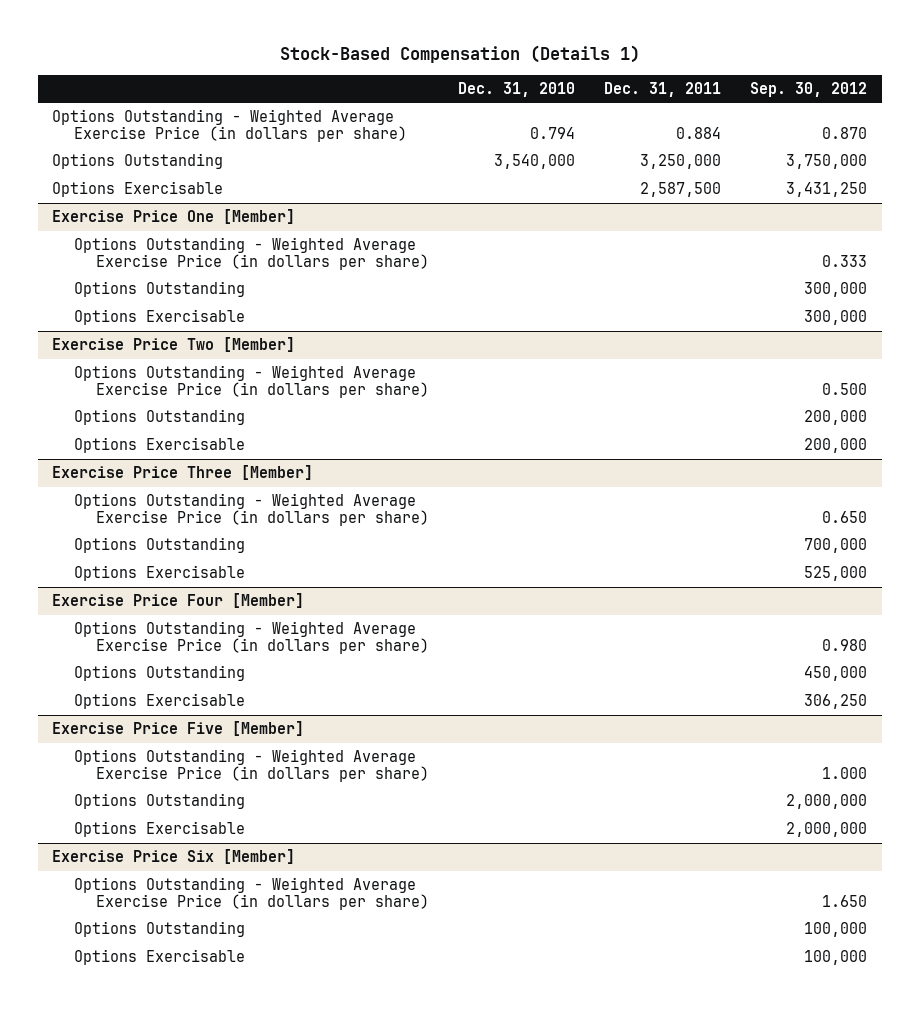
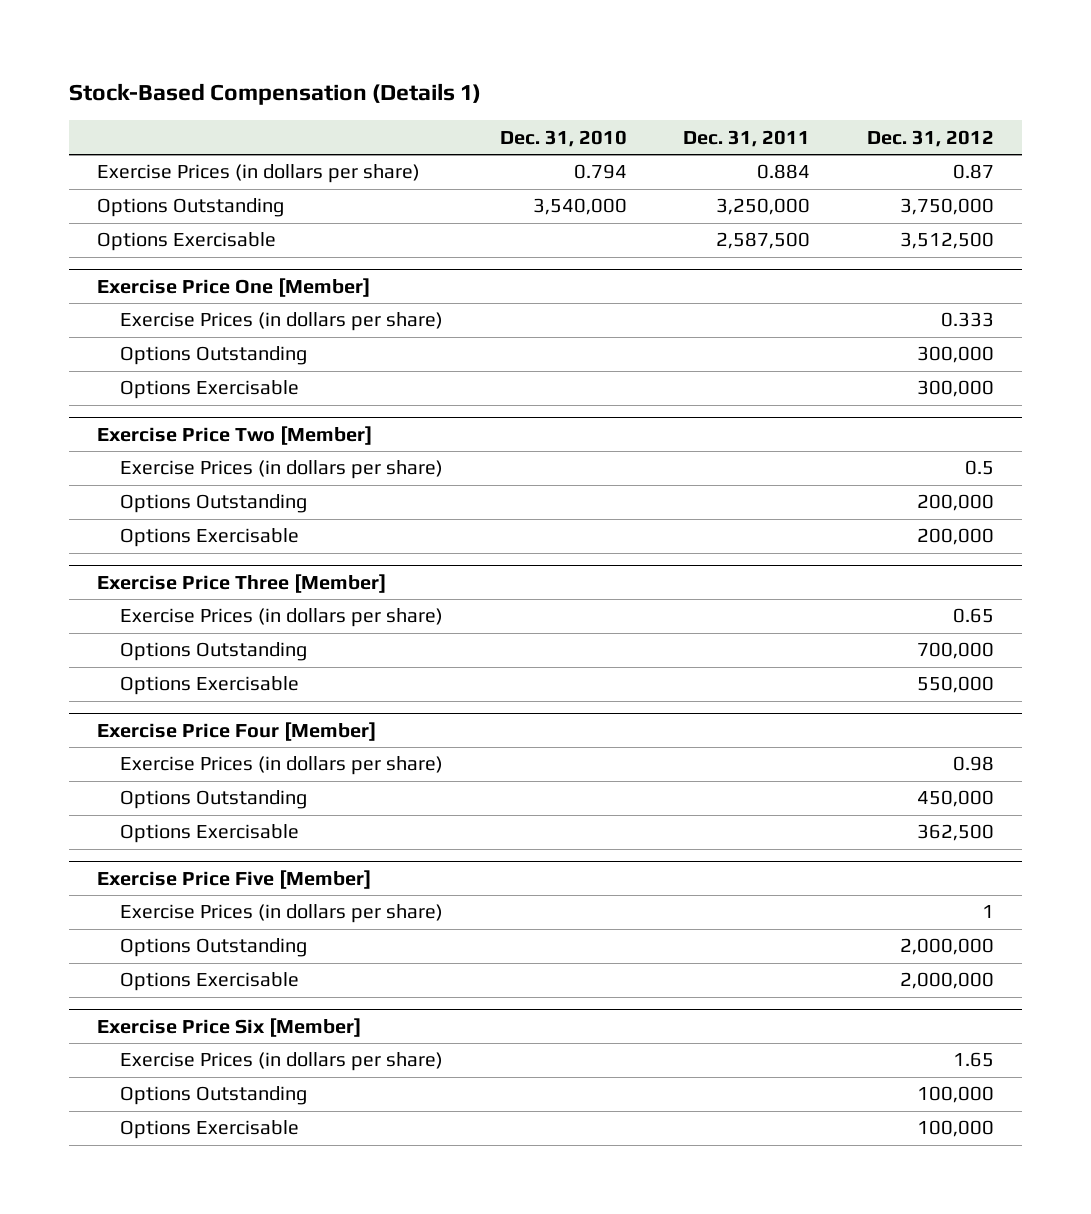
[750,81,868,97] Sep. 30, 2012 -> none
none -> [866,129,994,147] Dec. 31, 2012
[52,109,408,142] Options Outstanding - Weighted Average Exercise Price (in dollars per share) -> [97,164,421,184] Exercise Prices (in dollars per share)
[74,237,429,270] Options Outstanding - Weighted Average Exercise Price (in dollars per share) -> [120,312,444,332] Exercise Prices (in dollars per share)
[74,365,429,398] Options Outstanding - Weighted Average Exercise Price (in dollars per share) -> [120,460,444,480] Exercise Prices (in dollars per share)
[74,493,429,526] Options Outstanding - Weighted Average Exercise Price (in dollars per share) -> [120,608,444,628] Exercise Prices (in dollars per share)
[74,621,429,654] Options Outstanding - Weighted Average Exercise Price (in dollars per share) -> [120,756,444,776] Exercise Prices (in dollars per share)
[74,749,429,782] Options Outstanding - Weighted Average Exercise Price (in dollars per share) -> [120,904,444,924] Exercise Prices (in dollars per share)
[74,877,429,910] Options Outstanding - Weighted Average Exercise Price (in dollars per share) -> [120,1052,444,1072] Exercise Prices (in dollars per share)

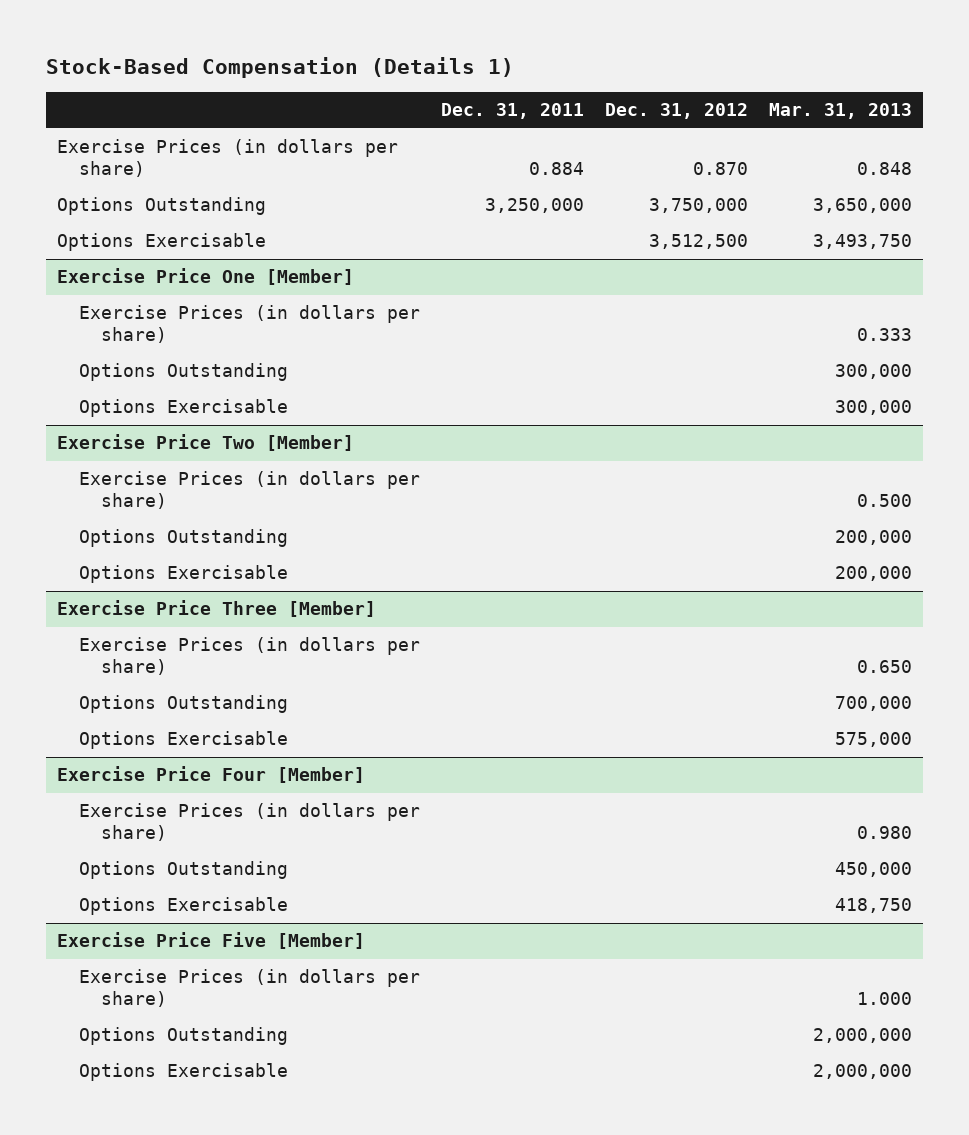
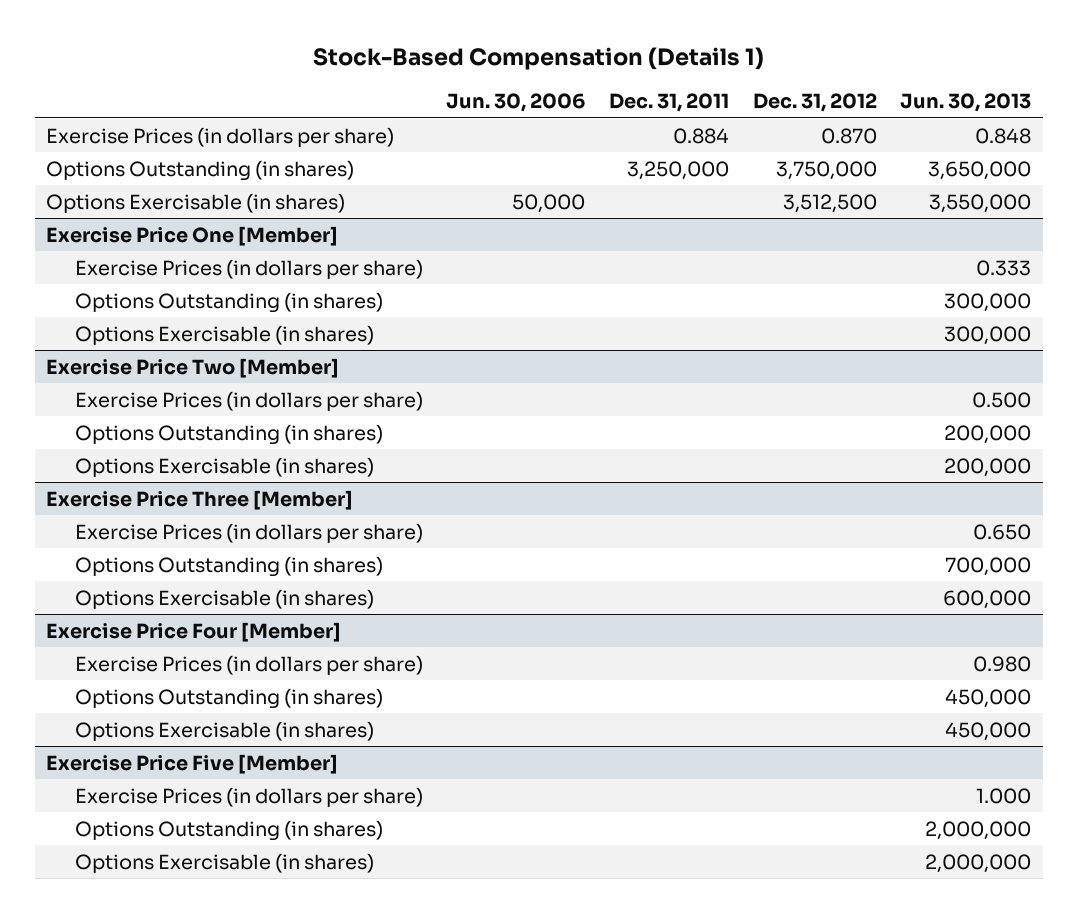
[769,103,913,120] Mar. 31, 2013 -> none
none -> [446,93,586,113] Jun. 30, 2006
none -> [900,93,1032,113] Jun. 30, 2013
[56,197,266,216] Options Outstanding -> [46,159,355,181] Options Outstanding (in shares)
[56,233,266,252] Options Exercisable -> [46,192,346,213] Options Exercisable (in shares)
[79,363,289,382] Options Outstanding -> [74,291,383,313] Options Outstanding (in shares)
[79,399,289,418] Options Exercisable -> [74,324,374,345] Options Exercisable (in shares)
[79,529,289,548] Options Outstanding -> [74,423,383,445] Options Outstanding (in shares)
[79,565,289,584] Options Exercisable -> [74,456,374,477] Options Exercisable (in shares)
[79,695,289,714] Options Outstanding -> [74,555,383,577] Options Outstanding (in shares)
[79,731,289,750] Options Exercisable -> [74,588,374,609] Options Exercisable (in shares)
[79,861,289,880] Options Outstanding -> [74,687,383,709] Options Outstanding (in shares)
[79,897,289,916] Options Exercisable -> [74,720,374,741] Options Exercisable (in shares)
[79,1027,289,1046] Options Outstanding -> [74,819,383,841] Options Outstanding (in shares)
[79,1063,289,1082] Options Exercisable -> [74,852,374,873] Options Exercisable (in shares)

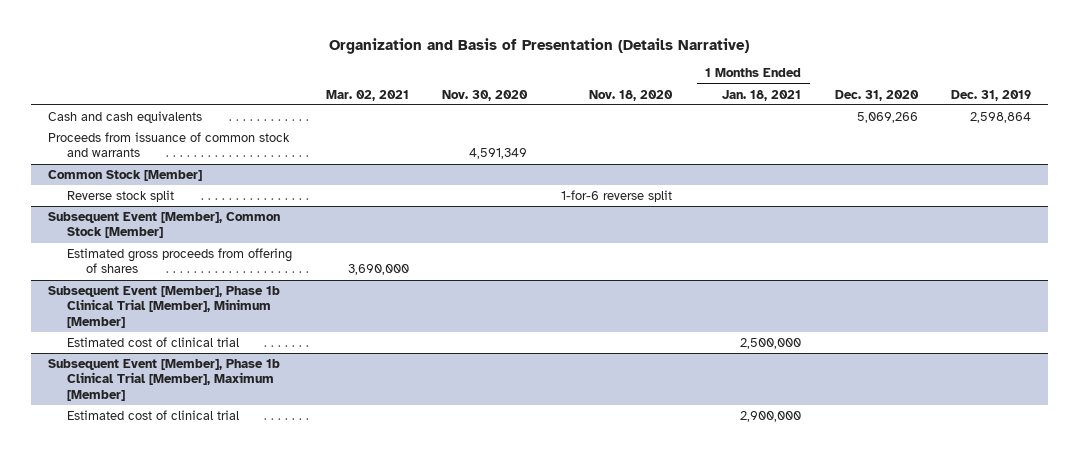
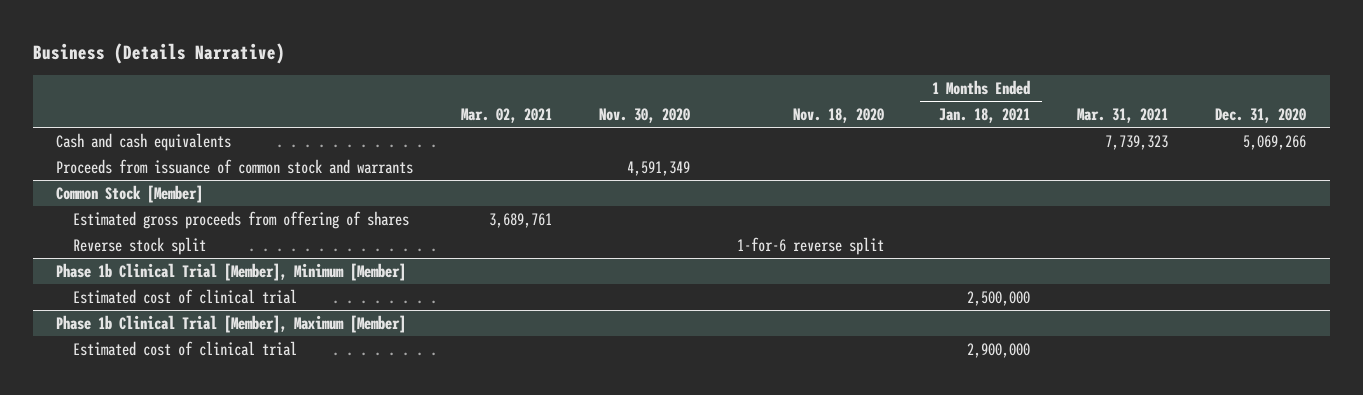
[329,38,750,55] Organization and Basis of Presentation (Details Narrative) -> [32,42,285,64] Business (Details Narrative)
[951,89,1032,101] Dec. 31, 2019 -> none
none -> [1077,108,1169,124] Mar. 31, 2021
none -> [72,210,409,229] Estimated gross proceeds from offering of shares
[47,211,280,239] Subsequent Event [Member], Common Stock [Member] -> none
[66,247,292,274] Estimated gross proceeds from offering of shares -> none
[47,285,280,328] Subsequent Event [Member], Phase 1b Clinical Trial [Member], Minimum [Member] -> [56,262,407,281] Phase 1b Clinical Trial [Member], Minimum [Member]
[47,358,280,401] Subsequent Event [Member], Phase 1b Clinical Trial [Member], Maximum [Member] -> [56,314,407,333] Phase 1b Clinical Trial [Member], Maximum [Member]

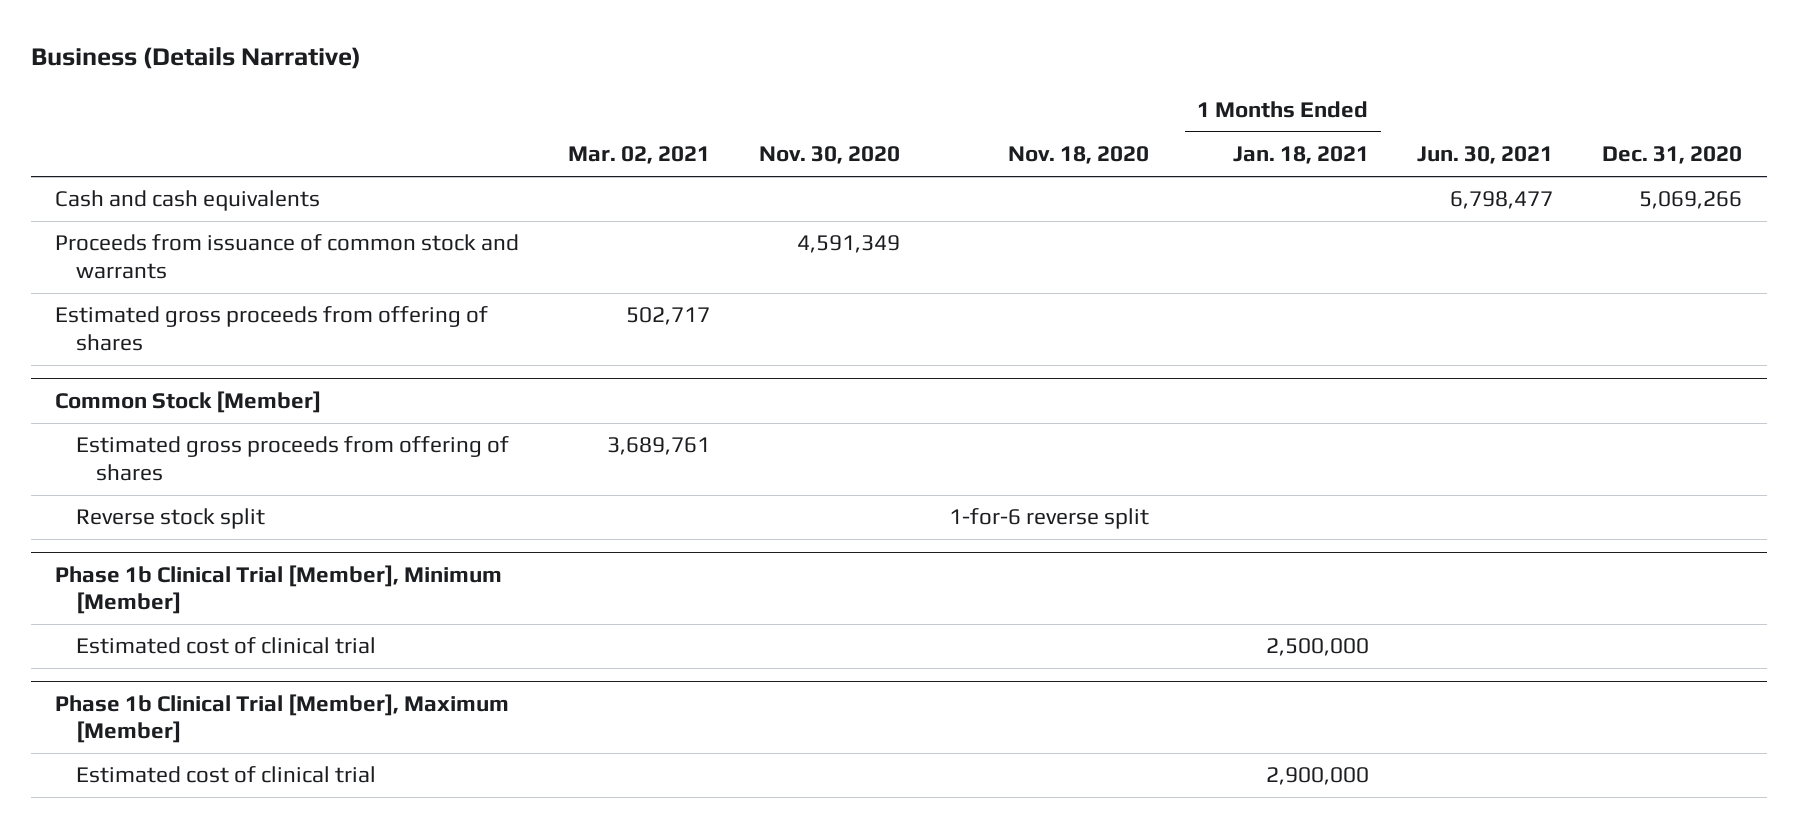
[1077,108,1169,124] Mar. 31, 2021 -> none
none -> [1417,146,1554,165] Jun. 30, 2021
none -> [55,306,489,351] Estimated gross proceeds from offering of shares

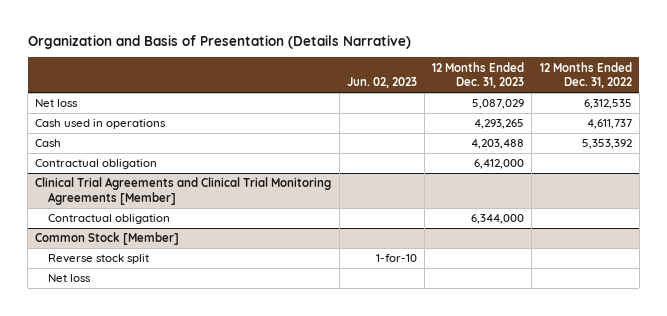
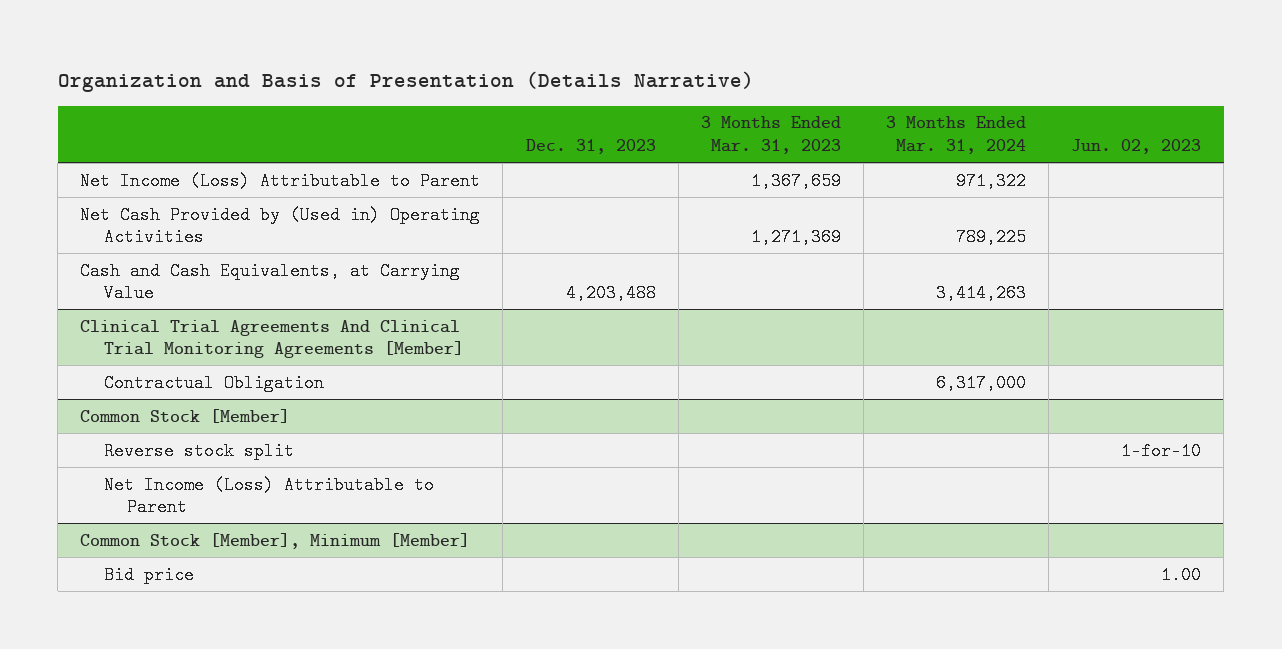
[432,61,525,89] 12 Months Ended Dec. 31, 2023 -> none
[539,61,632,89] 12 Months Ended Dec. 31, 2022 -> none
none -> [525,139,656,155] Dec. 31, 2023
none -> [700,116,841,155] 3 Months Ended Mar. 31, 2023
none -> [886,116,1027,155] 3 Months Ended Mar. 31, 2024
[35,159,158,170] Contractual obligation -> none
[35,99,79,108] Net loss -> [80,171,481,190] Net Income (Loss) Attributable to Parent
[35,119,167,130] Cash used in operations -> [80,205,481,247] Net Cash Provided by (Used in) Operating Activities
[35,139,62,148] Cash -> [80,261,461,303] Cash and Cash Equivalents, at Carrying Value
[35,177,332,205] Clinical Trial Agreements and Clinical Trial Monitoring Agreements [Member] -> [80,319,464,359] Clinical Trial Agreements And Clinical Trial Monitoring Agreements [Member]
[48,214,171,225] Contractual obligation -> [103,373,324,392] Contractual Obligation
[48,274,92,283] Net loss -> [103,475,434,517] Net Income (Loss) Attributable to Parent
none -> [80,532,471,549] Common Stock [Member], Minimum [Member]
none -> [103,565,194,584] Bid price

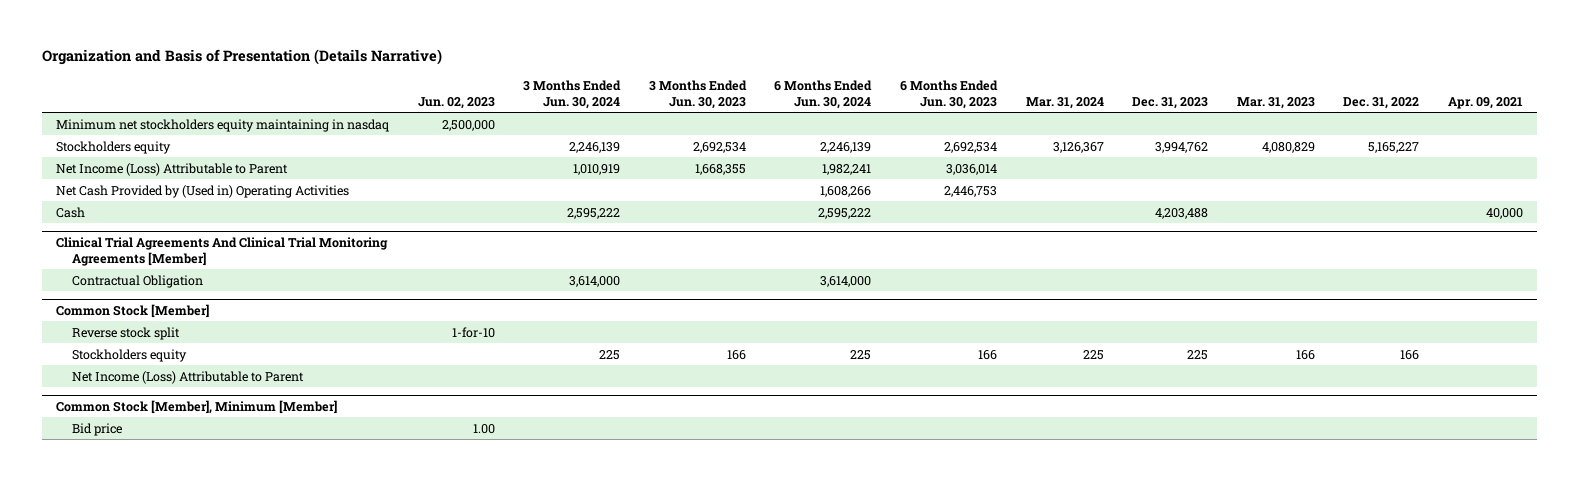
[700,116,841,155] 3 Months Ended Mar. 31, 2023 -> none
[886,116,1027,155] 3 Months Ended Mar. 31, 2024 -> none
none -> [523,79,622,109] 3 Months Ended Jun. 30, 2024
none -> [648,79,747,109] 3 Months Ended Jun. 30, 2023
none -> [774,79,873,109] 6 Months Ended Jun. 30, 2024
none -> [899,79,998,109] 6 Months Ended Jun. 30, 2023
none -> [1025,96,1104,109] Mar. 31, 2024
none -> [1236,96,1315,109] Mar. 31, 2023
none -> [1343,96,1420,109] Dec. 31, 2022
none -> [1447,96,1523,109] Apr. 09, 2021
none -> [56,118,390,132] Minimum net stockholders equity maintaining in nasdaq
none -> [56,140,172,154] Stockholders equity
[80,261,461,303] Cash and Cash Equivalents, at Carrying Value -> [56,206,86,218] Cash
none -> [72,348,188,362] Stockholders equity

